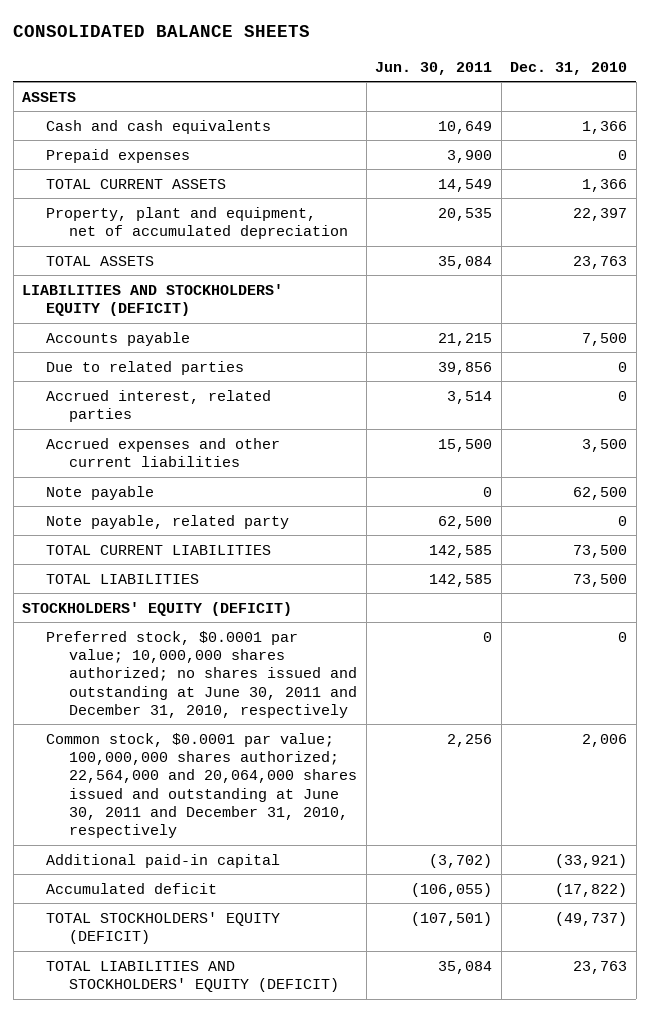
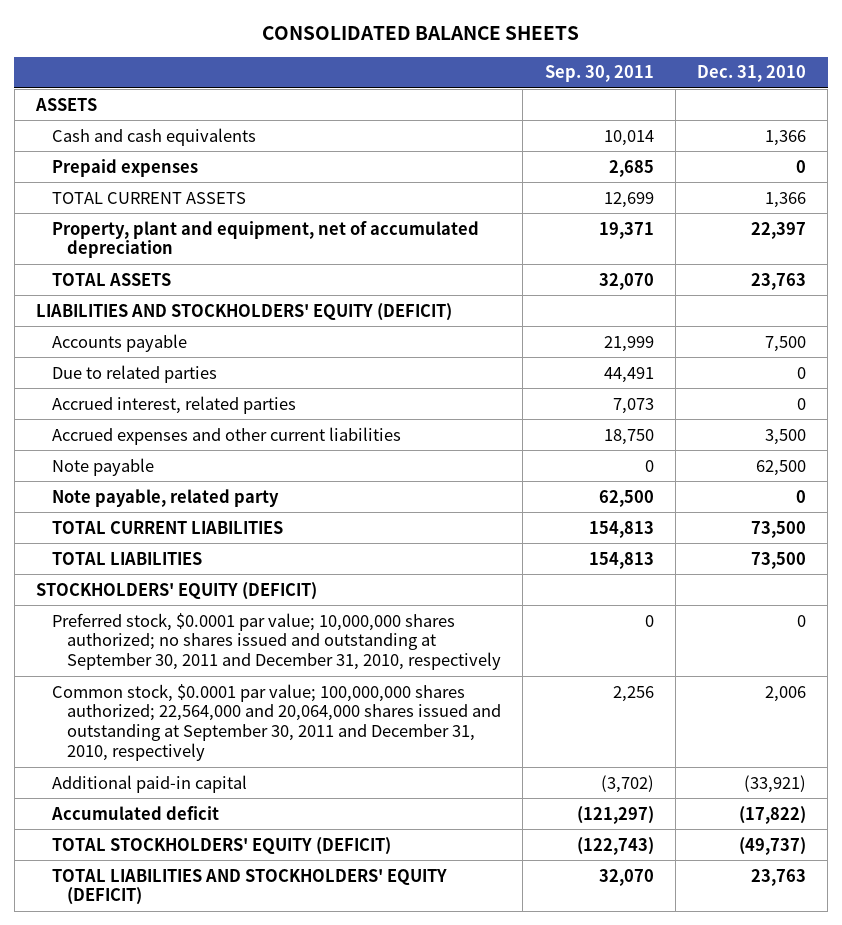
[375,61,493,75] Jun. 30, 2011 -> none
none -> [544,65,654,83] Sep. 30, 2011
[45,630,358,718] Preferred stock, $0.0001 par value; 10,000,000 shares authorized; no shares issued and outstanding at June 30, 2011 and December 31, 2010, respectively -> [51,612,502,671] Preferred stock, $0.0001 par value; 10,000,000 shares authorized; no shares issued and outstanding at September 30, 2011 and December 31, 2010, respectively
[45,732,358,839] Common stock, $0.0001 par value; 100,000,000 shares authorized; 22,564,000 and 20,064,000 shares issued and outstanding at June 30, 2011 and December 31, 2010, respectively -> [51,683,502,762] Common stock, $0.0001 par value; 100,000,000 shares authorized; 22,564,000 and 20,064,000 shares issued and outstanding at September 30, 2011 and December 31, 2010, respectively

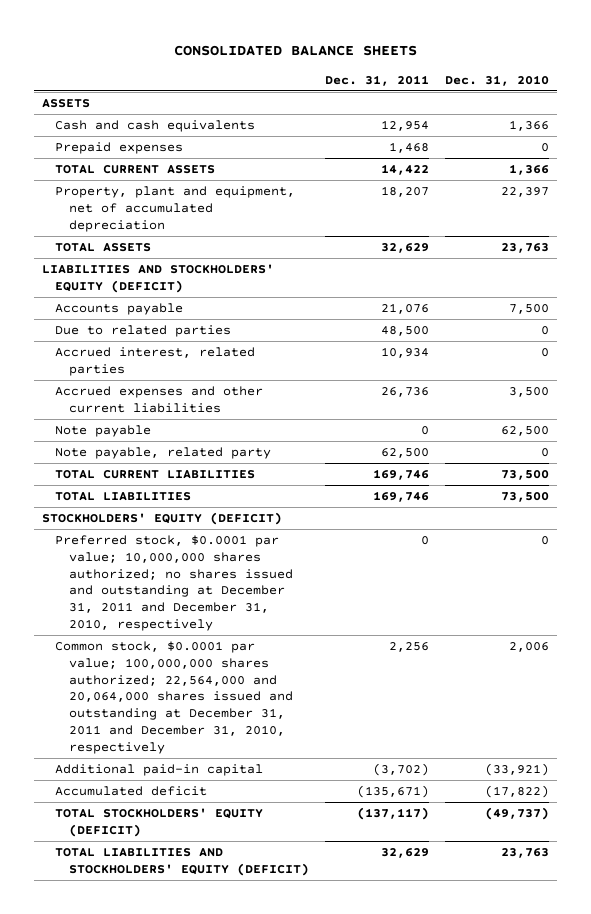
[544,65,654,83] Sep. 30, 2011 -> none
none -> [325,74,430,86] Dec. 31, 2011
[51,612,502,671] Preferred stock, $0.0001 par value; 10,000,000 shares authorized; no shares issued and outstanding at September 30, 2011 and December 31, 2010, respectively -> [55,535,293,631] Preferred stock, $0.0001 par value; 10,000,000 shares authorized; no shares issued and outstanding at December 31, 2011 and December 31, 2010, respectively
[51,683,502,762] Common stock, $0.0001 par value; 100,000,000 shares authorized; 22,564,000 and 20,064,000 shares issued and outstanding at September 30, 2011 and December 31, 2010, respectively -> [55,641,293,754] Common stock, $0.0001 par value; 100,000,000 shares authorized; 22,564,000 and 20,064,000 shares issued and outstanding at December 31, 2011 and December 31, 2010, respectively

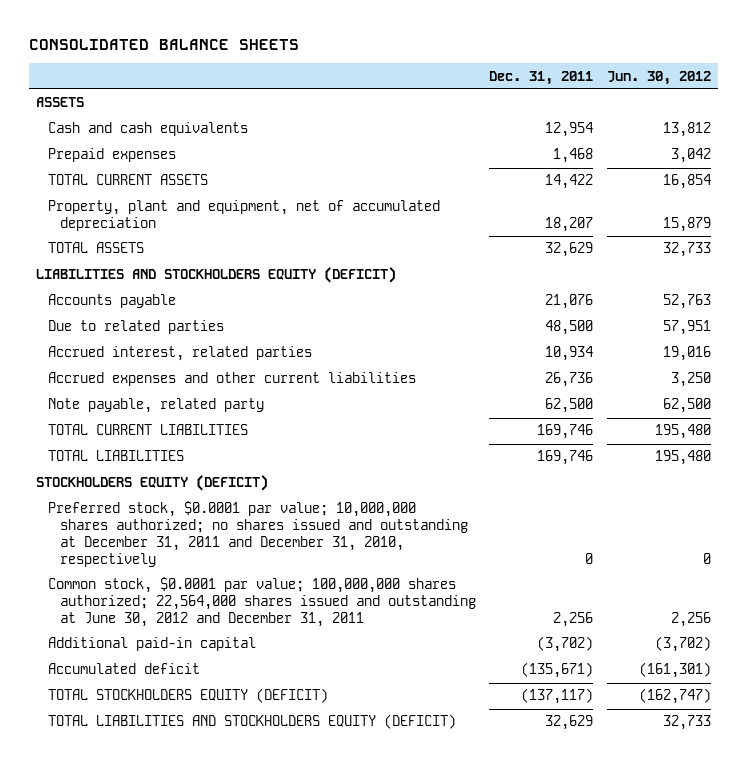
[445,74,550,86] Dec. 31, 2010 -> none
none -> [606,70,711,85] Jun. 30, 2012
[41,264,274,293] LIABILITIES AND STOCKHOLDERS' EQUITY (DEFICIT) -> [36,267,397,284] LIABILITIES AND STOCKHOLDERS EQUITY (DEFICIT)
[55,425,152,438] Note payable -> none
[41,512,282,526] STOCKHOLDERS' EQUITY (DEFICIT) -> [36,475,269,492] STOCKHOLDERS EQUITY (DEFICIT)
[55,641,293,754] Common stock, $0.0001 par value; 100,000,000 shares authorized; 22,564,000 and 20,064,000 shares issued and outstanding at December 31, 2011 and December 31, 2010, respectively -> [47,577,476,627] Common stock, $0.0001 par value; 100,000,000 shares authorized; 22,564,000 shares issued and outstanding at June 30, 2012 and December 31, 2011
[55,808,264,837] TOTAL STOCKHOLDERS' EQUITY (DEFICIT) -> [47,688,328,704] TOTAL STOCKHOLDERS EQUITY (DEFICIT)
[55,848,309,876] TOTAL LIABILITIES AND STOCKHOLDERS' EQUITY (DEFICIT) -> [47,714,456,730] TOTAL LIABILITIES AND STOCKHOLDERS EQUITY (DEFICIT)

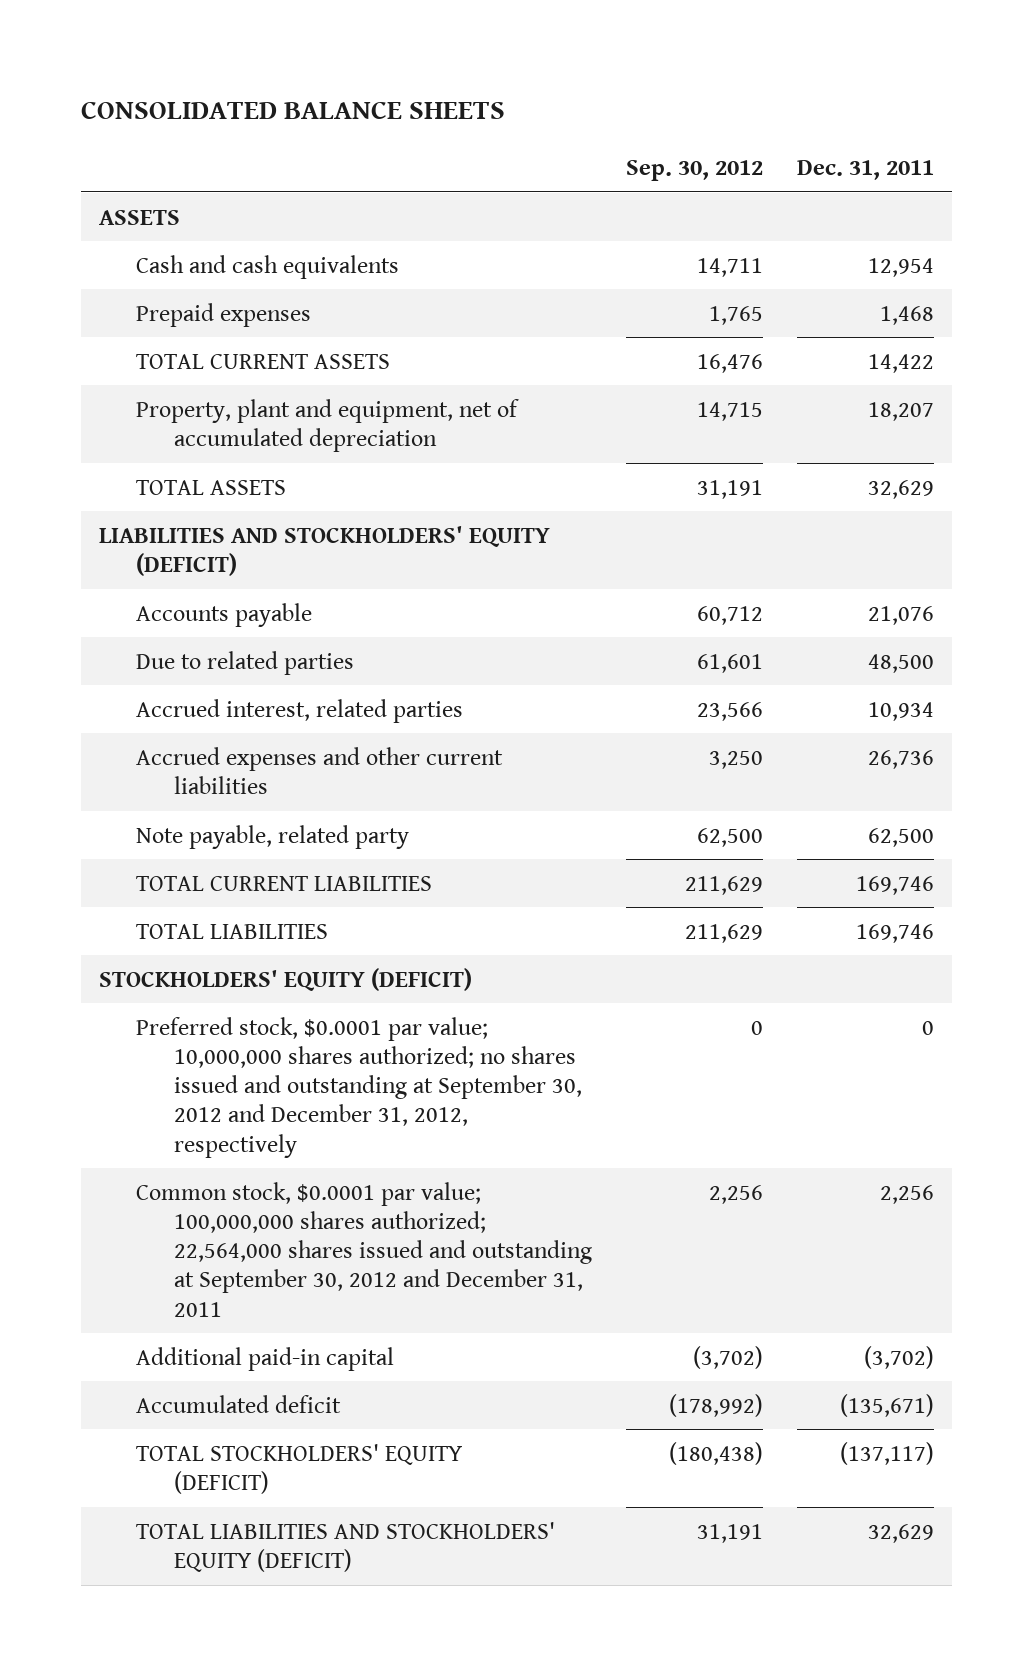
[606,70,711,85] Jun. 30, 2012 -> none
none -> [626,159,764,181] Sep. 30, 2012
[36,267,397,284] LIABILITIES AND STOCKHOLDERS EQUITY (DEFICIT) -> [98,525,550,576] LIABILITIES AND STOCKHOLDERS' EQUITY (DEFICIT)
[36,475,269,492] STOCKHOLDERS EQUITY (DEFICIT) -> [98,967,472,991] STOCKHOLDERS' EQUITY (DEFICIT)
[47,501,468,567] Preferred stock, $0.0001 par value; 10,000,000 shares authorized; no shares issued and outstanding at December 31, 2011 and December 31, 2010, respectively -> [136,1016,582,1158] Preferred stock, $0.0001 par value; 10,000,000 shares authorized; no shares issued and outstanding at September 30, 2012 and December 31, 2012, respectively
[47,577,476,627] Common stock, $0.0001 par value; 100,000,000 shares authorized; 22,564,000 shares issued and outstanding at June 30, 2012 and December 31, 2011 -> [136,1181,592,1317] Common stock, $0.0001 par value; 100,000,000 shares authorized; 22,564,000 shares issued and outstanding at September 30, 2012 and December 31, 2011
[47,688,328,704] TOTAL STOCKHOLDERS EQUITY (DEFICIT) -> [136,1443,463,1494] TOTAL STOCKHOLDERS' EQUITY (DEFICIT)
[47,714,456,730] TOTAL LIABILITIES AND STOCKHOLDERS EQUITY (DEFICIT) -> [136,1521,556,1572] TOTAL LIABILITIES AND STOCKHOLDERS' EQUITY (DEFICIT)

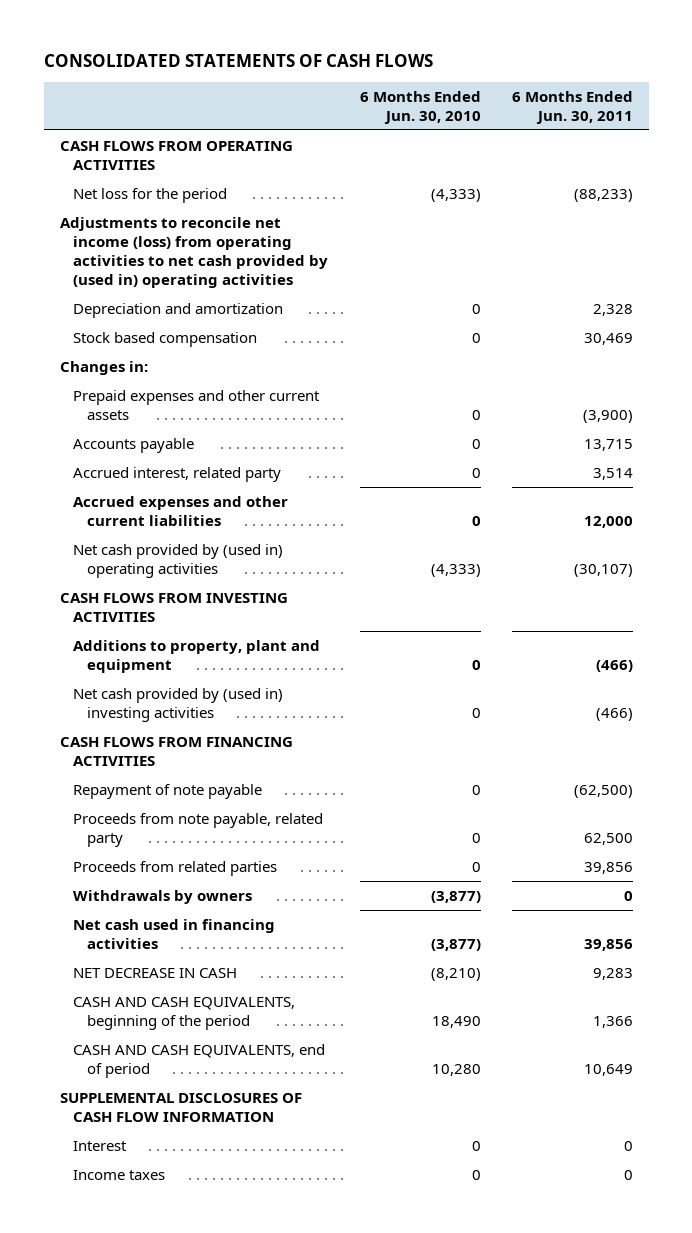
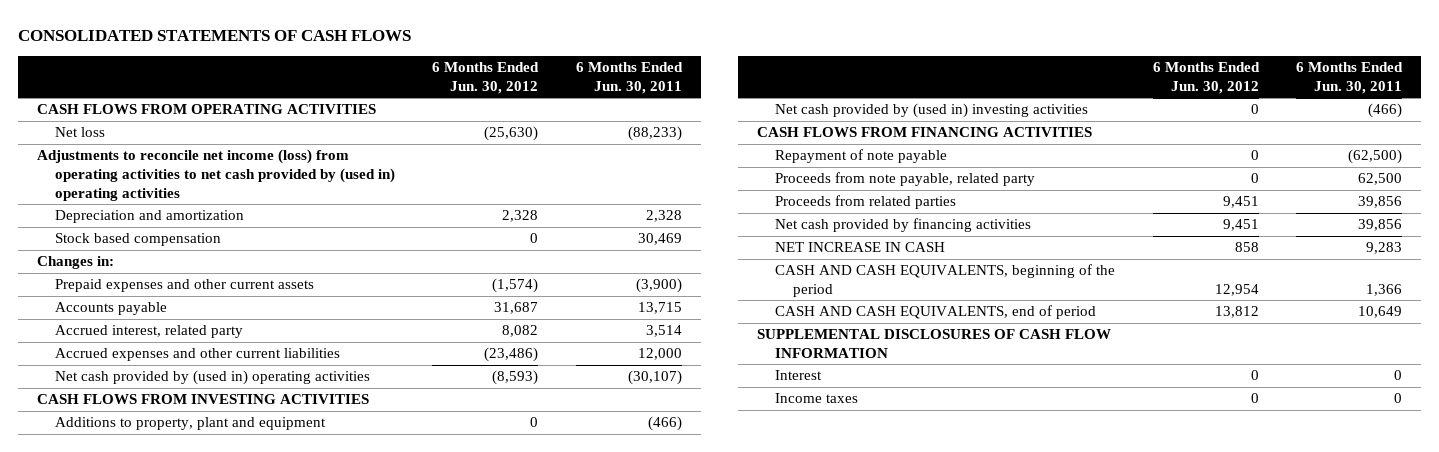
[359,90,481,124] 6 Months Ended Jun. 30, 2010 -> none
none -> [432,62,540,94] 6 Months Ended Jun. 30, 2012
[73,187,228,203] Net loss for the period -> [54,127,105,138] Net loss
[73,889,253,904] Withdrawals by owners -> none
[73,918,276,949] Net cash used in financing activities -> [774,218,1031,233] Net cash provided by financing activities
[73,967,238,978] NET DECREASE IN CASH -> [774,242,945,253] NET INCREASE IN CASH

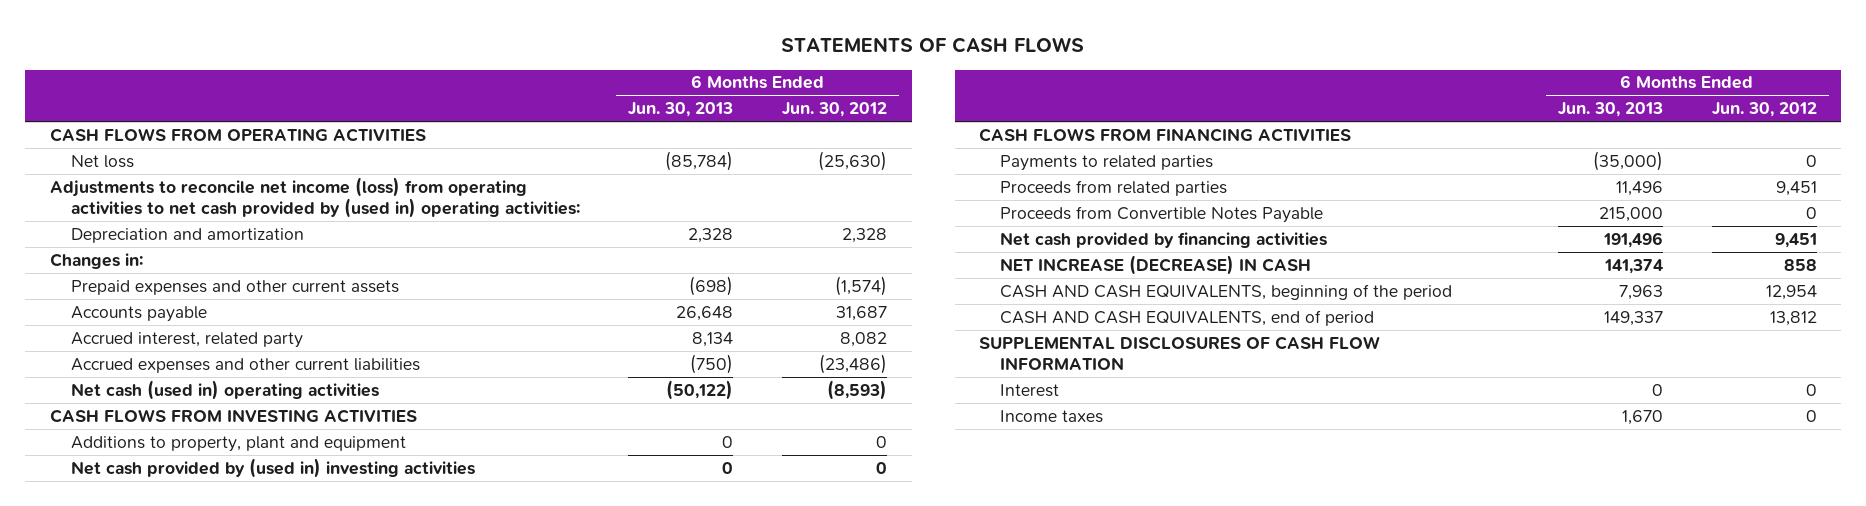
[17,30,411,42] CONSOLIDATED STATEMENTS OF CASH FLOWS -> [781,37,1085,54] STATEMENTS OF CASH FLOWS
[576,62,684,94] 6 Months Ended Jun. 30, 2011 -> none
none -> [628,102,734,118] Jun. 30, 2013
[36,149,395,201] Adjustments to reconcile net income (loss) from operating activities to net cash provided by (used in) operating activities -> [49,176,580,218] Adjustments to reconcile net income (loss) from operating activities to net cash provided by (used in) operating activities:
[54,233,221,247] Stock based compensation -> none
[54,370,370,386] Net cash provided by (used in) operating activities -> [70,379,379,400] Net cash (used in) operating activities
[774,149,947,164] Repayment of note payable -> none
[774,172,1035,187] Proceeds from note payable, related party -> none
none -> [1000,154,1214,171] Payments to related parties
none -> [1000,205,1324,223] Proceeds from Convertible Notes Payable
[774,242,945,253] NET INCREASE IN CASH -> [1000,254,1312,275] NET INCREASE (DECREASE) IN CASH

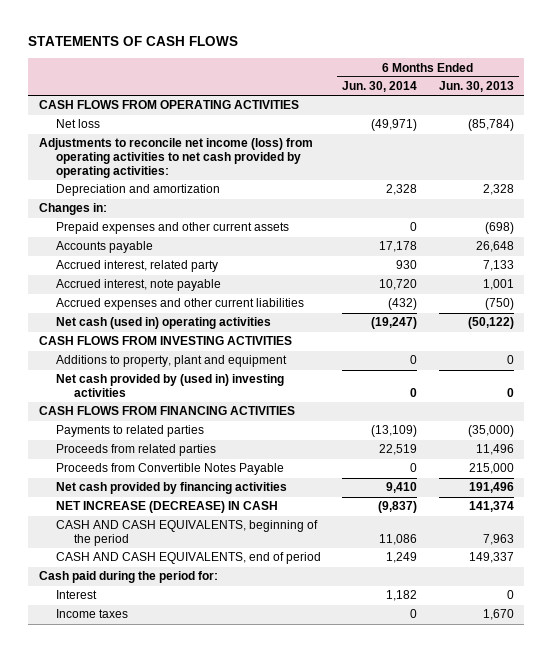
[782,102,888,118] Jun. 30, 2012 -> none
none -> [342,81,418,93] Jun. 30, 2014
[49,176,580,218] Adjustments to reconcile net income (loss) from operating activities to net cash provided by (used in) operating activities: -> [38,138,313,178] Adjustments to reconcile net income (loss) from operating activities to net cash provided by operating activities:
[692,331,734,347] 8,134 -> [482,260,514,272] 7,133
none -> [56,279,222,292] Accrued interest, note payable
[979,335,1381,370] SUPPLEMENTAL DISCLOSURES OF CASH FLOW INFORMATION -> none
none -> [38,571,218,584] Cash paid during the period for:

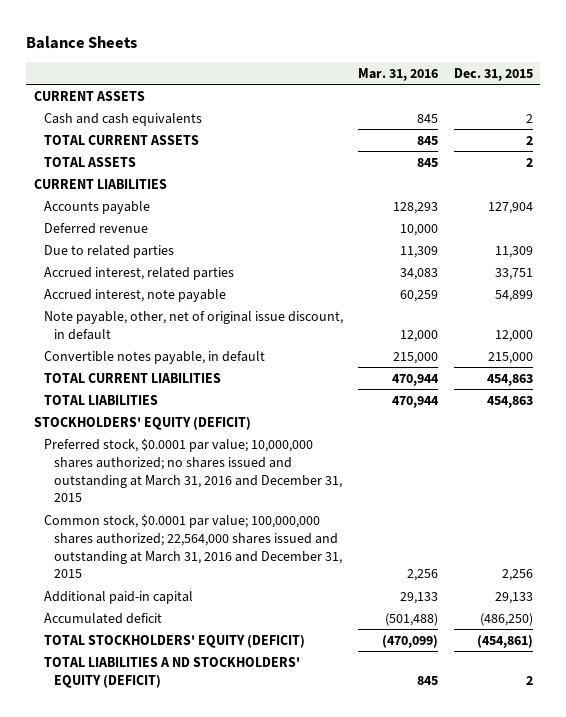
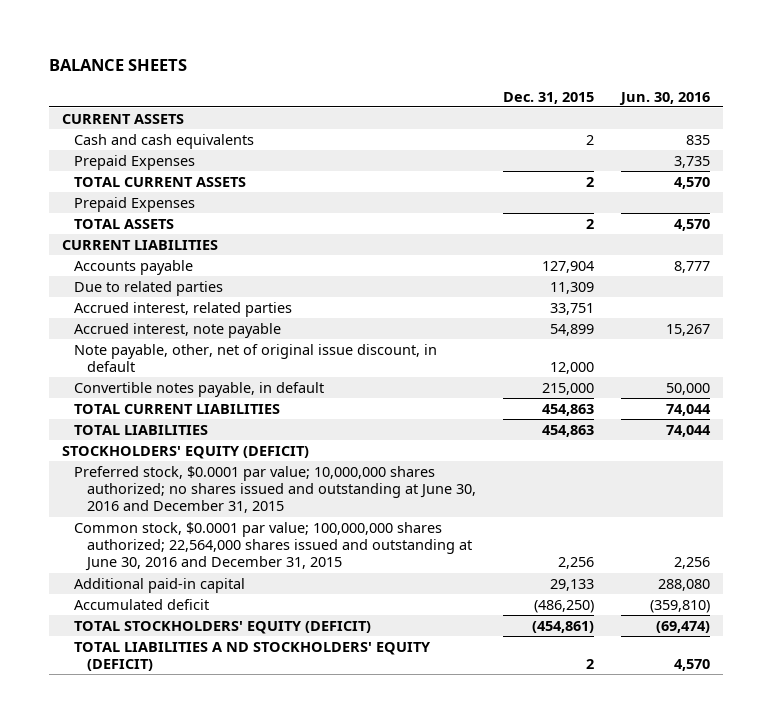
[25,35,137,49] Balance Sheets -> [48,59,187,72] BALANCE SHEETS
[358,67,439,81] Mar. 31, 2016 -> none
none -> [618,91,710,105] Jun. 30, 2016
none -> [74,154,196,170] Prepaid Expenses
none -> [74,196,196,212] Prepaid Expenses
[43,222,148,234] Deferred revenue -> none
[43,437,342,503] Preferred stock, $0.0001 par value; 10,000,000 shares authorized; no shares issued and outstanding at March 31, 2016 and December 31, 2015 -> [74,465,476,514] Preferred stock, $0.0001 par value; 10,000,000 shares authorized; no shares issued and outstanding at June 30, 2016 and December 31, 2015
[43,513,342,579] Common stock, $0.0001 par value; 100,000,000 shares authorized; 22,564,000 shares issued and outstanding at March 31, 2016 and December 31, 2015 -> [74,521,472,572] Common stock, $0.0001 par value; 100,000,000 shares authorized; 22,564,000 shares issued and outstanding at June 30, 2016 and December 31, 2015

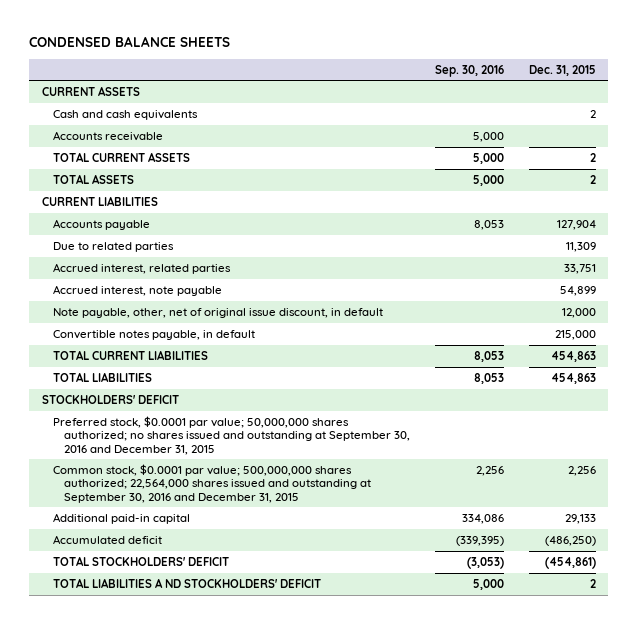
[48,59,187,72] BALANCE SHEETS -> [29,36,231,48] CONDENSED BALANCE SHEETS
[618,91,710,105] Jun. 30, 2016 -> none
none -> [434,64,504,77] Sep. 30, 2016
[74,154,196,170] Prepaid Expenses -> none
none -> [52,130,163,141] Accounts receivable
[74,196,196,212] Prepaid Expenses -> none
[62,445,310,459] STOCKHOLDERS' EQUITY (DEFICIT) -> [41,394,179,404] STOCKHOLDERS' DEFICIT
[74,465,476,514] Preferred stock, $0.0001 par value; 10,000,000 shares authorized; no shares issued and outstanding at June 30, 2016 and December 31, 2015 -> [52,415,411,455] Preferred stock, $0.0001 par value; 50,000,000 shares authorized; no shares issued and outstanding at September 30, 2016 and December 31, 2015
[74,521,472,572] Common stock, $0.0001 par value; 100,000,000 shares authorized; 22,564,000 shares issued and outstanding at June 30, 2016 and December 31, 2015 -> [52,463,372,503] Common stock, $0.0001 par value; 500,000,000 shares authorized; 22,564,000 shares issued and outstanding at September 30, 2016 and December 31, 2015
[74,620,372,634] TOTAL STOCKHOLDERS' EQUITY (DEFICIT) -> [52,555,229,566] TOTAL STOCKHOLDERS' DEFICIT
[74,641,432,672] TOTAL LIABILITIES A ND STOCKHOLDERS' EQUITY (DEFICIT) -> [52,577,321,588] TOTAL LIABILITIES A ND STOCKHOLDERS' DEFICIT

